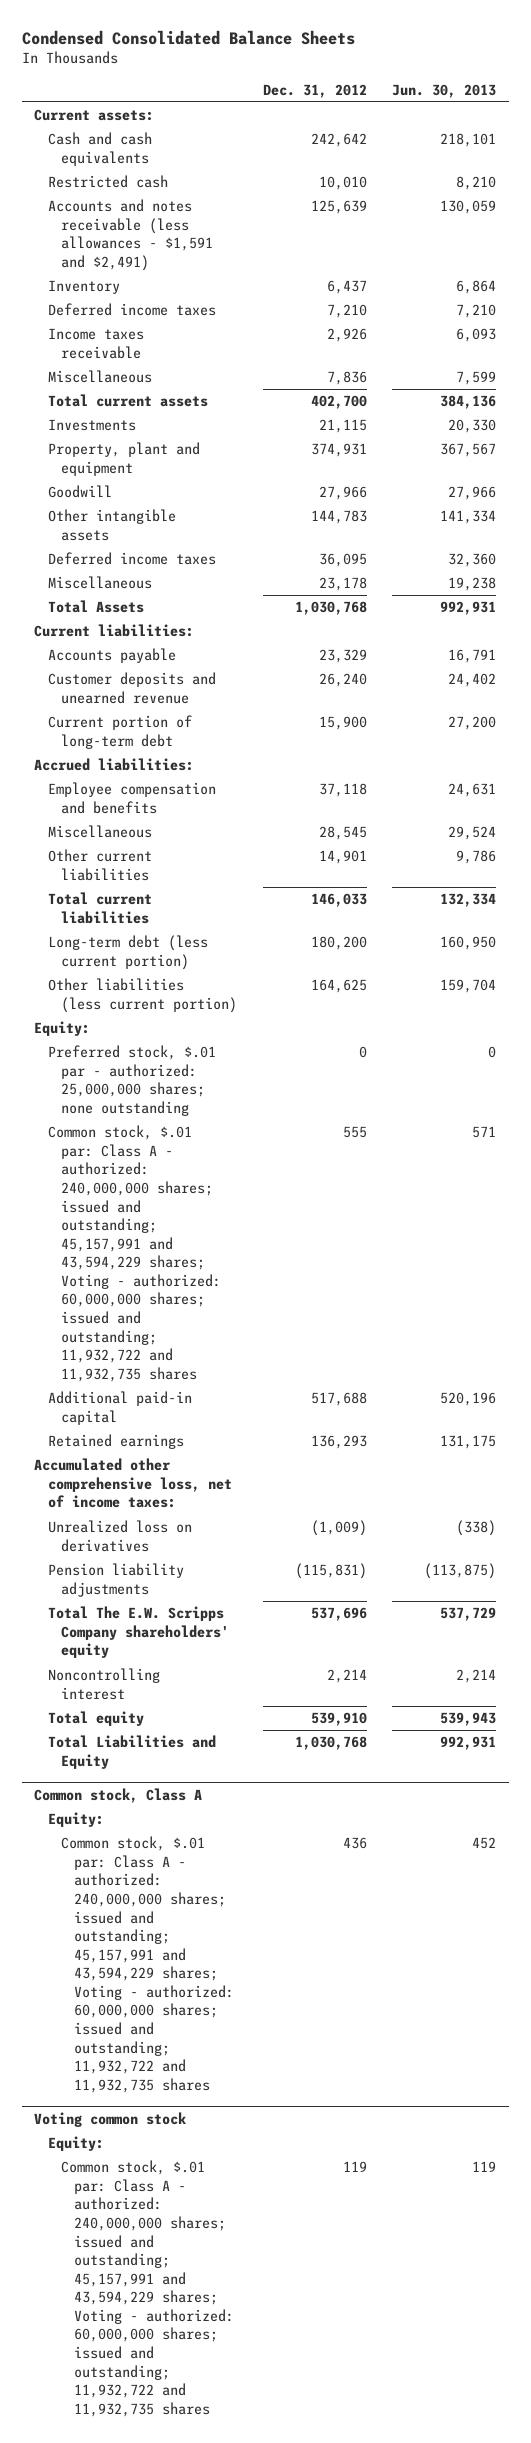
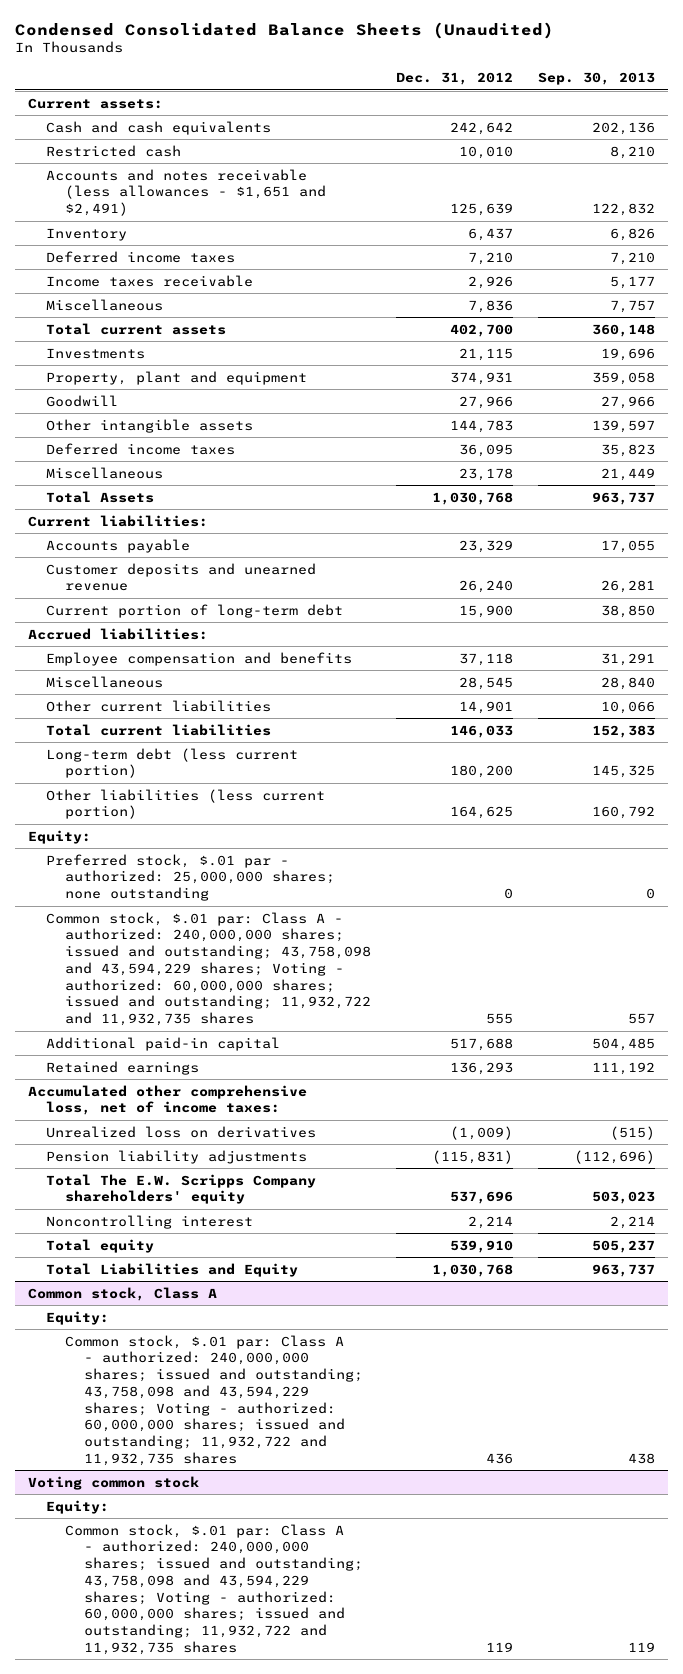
[21,29,355,45] Condensed Consolidated Balance Sheets -> [14,21,554,39] Condensed Consolidated Balance Sheets (Unaudited)
[392,83,497,98] Jun. 30, 2013 -> none
none -> [538,71,656,85] Sep. 30, 2013
[47,199,213,271] Accounts and notes receivable (less allowances - $1,591 and $2,491) -> [46,168,326,217] Accounts and notes receivable (less allowances - $1,651 and $2,491)
[47,1125,221,1382] Common stock, $.01 par: Class A - authorized: 240,000,000 shares; issued and outstanding; 45,157,991 and 43,594,229 shares; Voting - authorized: 60,000,000 shares; issued and outstanding; 11,932,722 and 11,932,735 shares -> [46,911,371,1026] Common stock, $.01 par: Class A - authorized: 240,000,000 shares; issued and outstanding; 43,758,098 and 43,594,229 shares; Voting - authorized: 60,000,000 shares; issued and outstanding; 11,932,722 and 11,932,735 shares
[60,1836,235,2093] Common stock, $.01 par: Class A - authorized: 240,000,000 shares; issued and outstanding; 45,157,991 and 43,594,229 shares; Voting - authorized: 60,000,000 shares; issued and outstanding; 11,932,722 and 11,932,735 shares -> [64,1334,363,1466] Common stock, $.01 par: Class A - authorized: 240,000,000 shares; issued and outstanding; 43,758,098 and 43,594,229 shares; Voting - authorized: 60,000,000 shares; issued and outstanding; 11,932,722 and 11,932,735 shares
[60,2160,235,2417] Common stock, $.01 par: Class A - authorized: 240,000,000 shares; issued and outstanding; 45,157,991 and 43,594,229 shares; Voting - authorized: 60,000,000 shares; issued and outstanding; 11,932,722 and 11,932,735 shares -> [64,1523,363,1655] Common stock, $.01 par: Class A - authorized: 240,000,000 shares; issued and outstanding; 43,758,098 and 43,594,229 shares; Voting - authorized: 60,000,000 shares; issued and outstanding; 11,932,722 and 11,932,735 shares

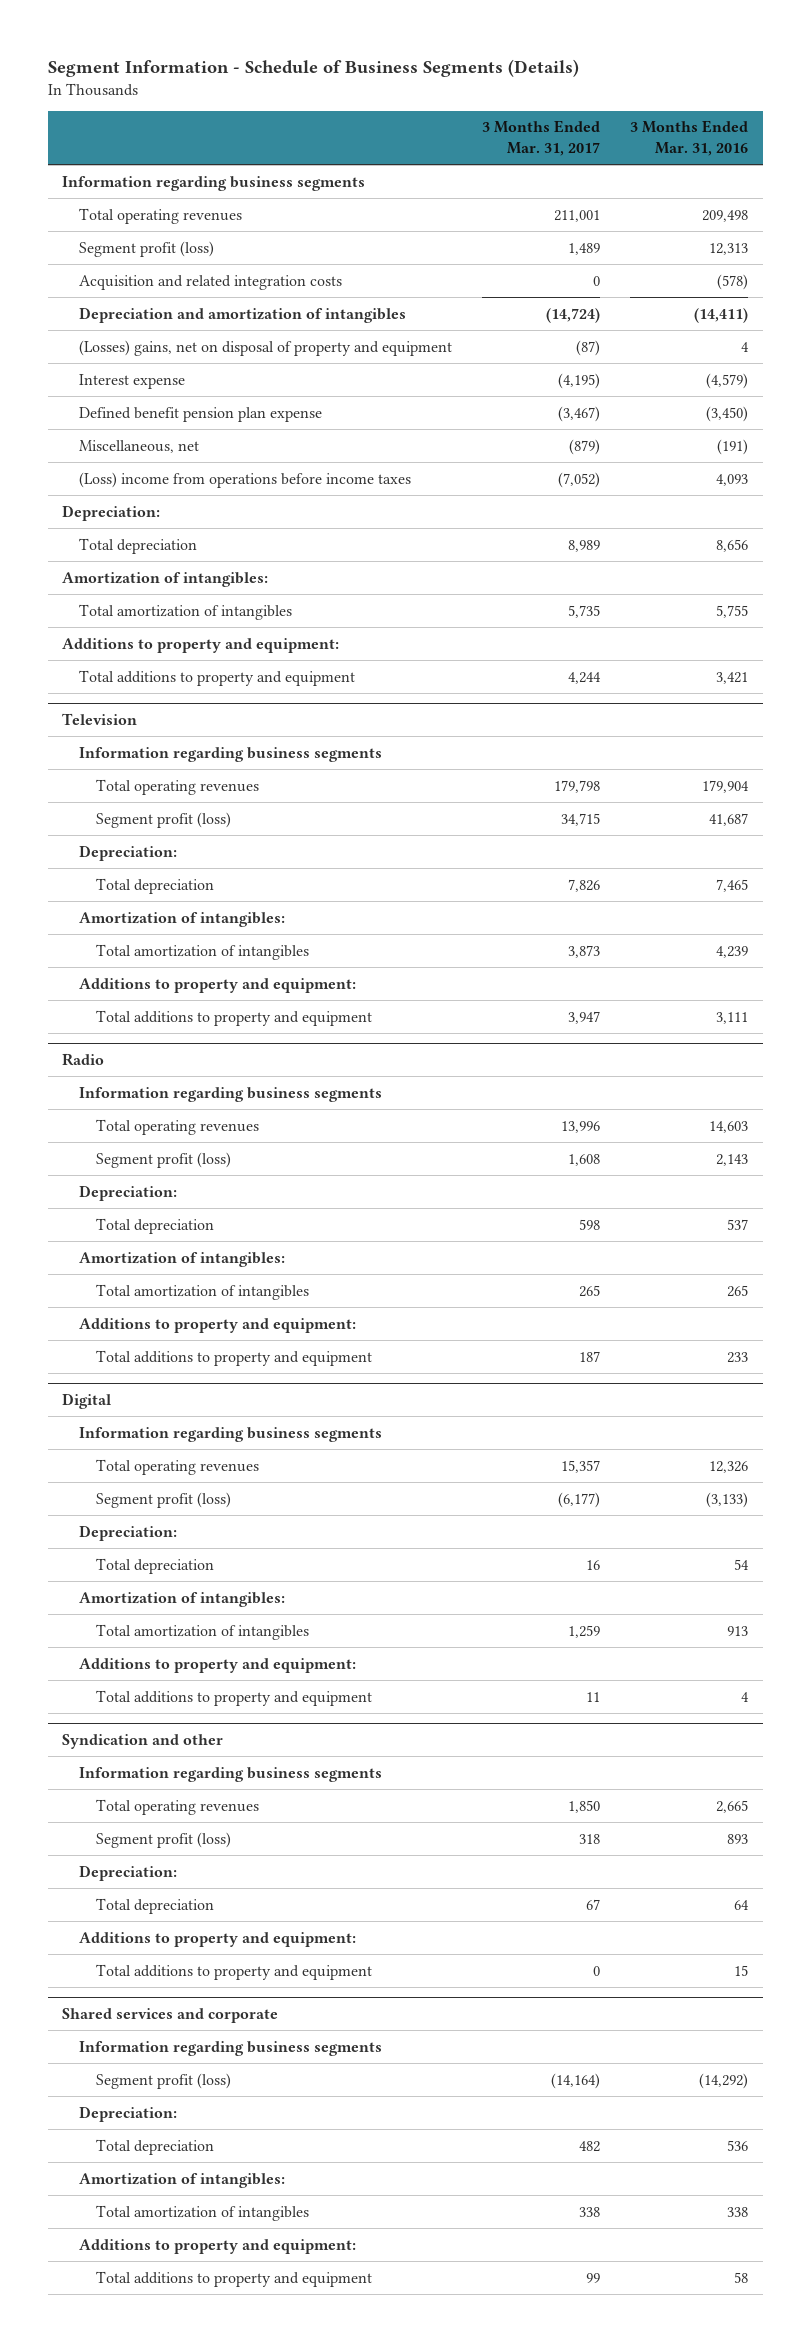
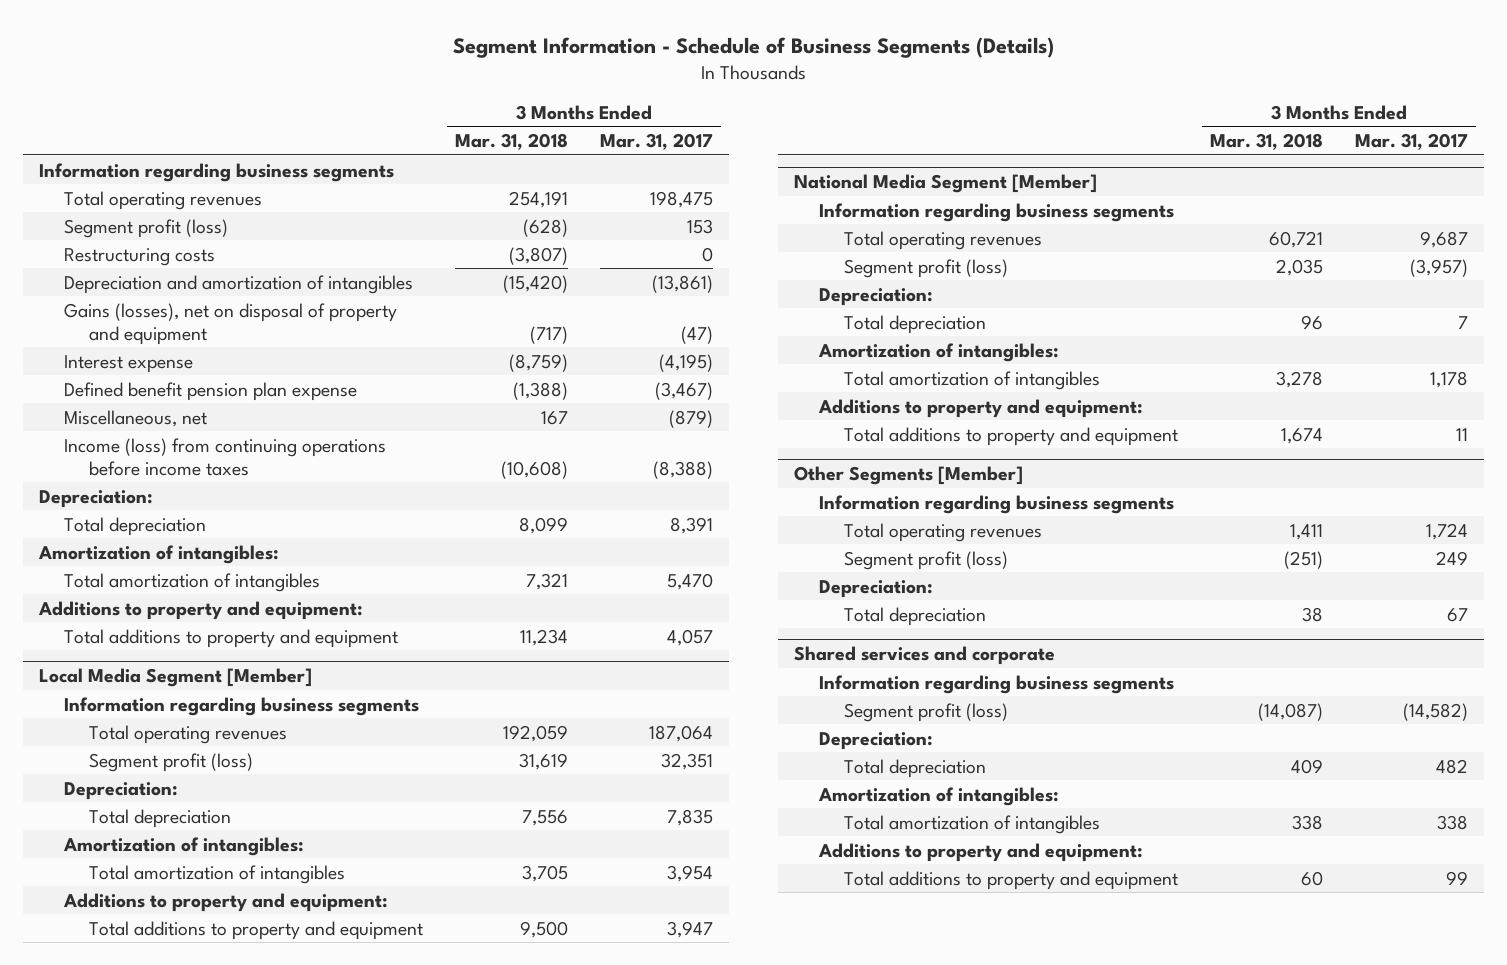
[629,120,748,157] 3 Months Ended Mar. 31, 2016 -> none
none -> [455,133,569,151] Mar. 31, 2018
[79,274,343,290] Acquisition and related integration costs -> none
[553,209,600,222] 211,001 -> [650,190,714,208] 198,475
[567,242,600,255] 1,489 -> [687,218,714,234] 153
none -> [63,247,215,266] Restructuring costs
[545,307,600,323] (14,724) -> [652,274,714,293] (13,861)
[79,339,453,356] (Losses) gains, net on disposal of property and equipment -> [63,302,397,345] Gains (losses), net on disposal of property and equipment
[575,339,600,356] (87) -> [681,325,714,344] (47)
[79,471,412,488] (Loss) income from operations before income taxes -> [63,437,386,476] Income (loss) from continuing operations before income taxes
[557,471,600,488] (7,052) -> [653,460,714,479] (8,388)
[567,539,600,552] 8,989 -> [670,516,714,534] 8,391
[567,604,600,618] 5,735 -> [667,572,714,590] 5,470
[62,713,138,726] Television -> none
[567,671,601,684] 4,244 -> [667,628,714,646] 4,057
none -> [38,668,312,688] Local Media Segment [Member]
[553,779,600,793] 179,798 -> [649,724,714,742] 187,064
[560,812,600,826] 34,715 -> [661,752,714,770] 32,351
[567,878,600,892] 7,826 -> [667,808,714,826] 7,835
[567,944,600,958] 3,873 -> [667,864,714,882] 3,954
[62,1053,105,1067] Radio -> none
[79,1086,383,1102] Information regarding business segments -> none
[96,1118,260,1135] Total operating revenues -> none
[96,1151,232,1168] Segment profit (loss) -> none
[79,1184,178,1201] Depreciation: -> none
[96,1217,215,1234] Total depreciation -> none
[79,1251,286,1267] Amortization of intangibles: -> none
[96,1283,310,1300] Total amortization of intangibles -> none
[79,1317,357,1333] Additions to property and equipment: -> none
[96,1349,373,1366] Total additions to property and equipment -> none
[62,1393,112,1410] Digital -> none
none -> [793,174,1097,194] National Media Segment [Member]
[560,1459,600,1473] 15,357 -> [1420,230,1469,248] 9,687
[557,1491,600,1508] (6,177) -> [1410,258,1469,277] (3,957)
[585,1559,600,1570] 16 -> [1458,315,1469,329] 7
[567,1624,600,1638] 1,259 -> [1430,370,1469,388] 1,178
[62,1734,224,1750] Syndication and other -> none
none -> [793,466,1023,486] Other Segments [Member]
[567,1799,600,1813] 1,850 -> [1426,522,1469,540] 1,724
[578,1833,600,1844] 318 -> [1436,550,1469,565] 249
[79,1931,357,1947] Additions to property and equipment: -> none
[96,1963,373,1980] Total additions to property and equipment -> none
[550,2072,600,2089] (14,164) -> [1403,702,1469,721] (14,582)

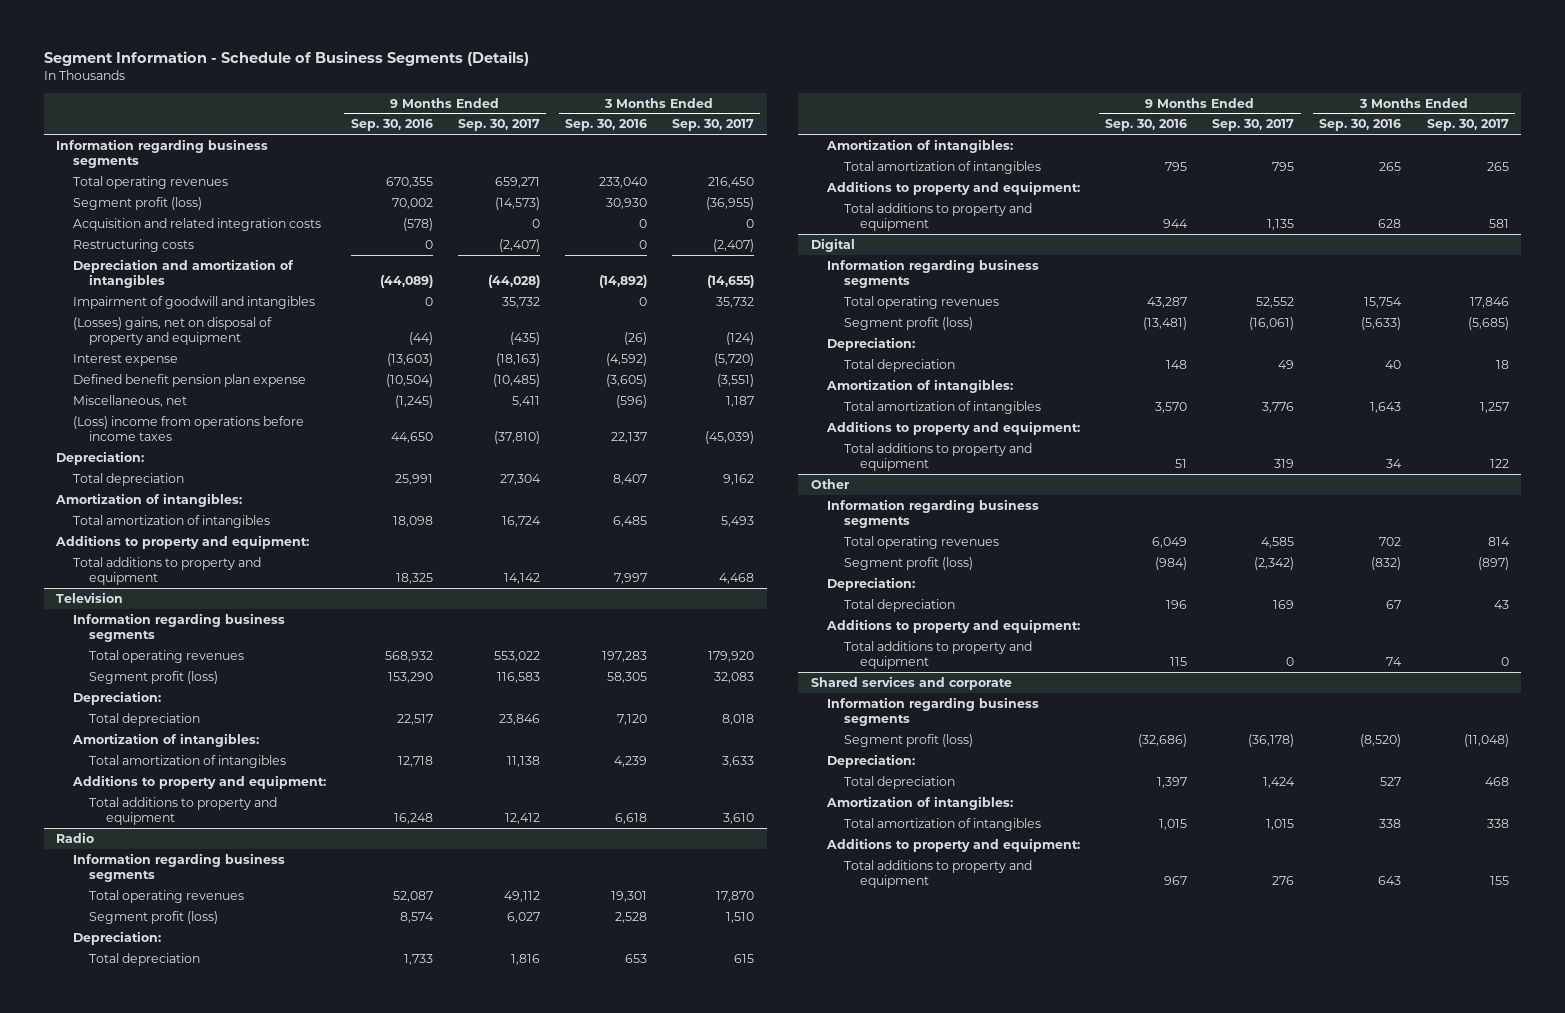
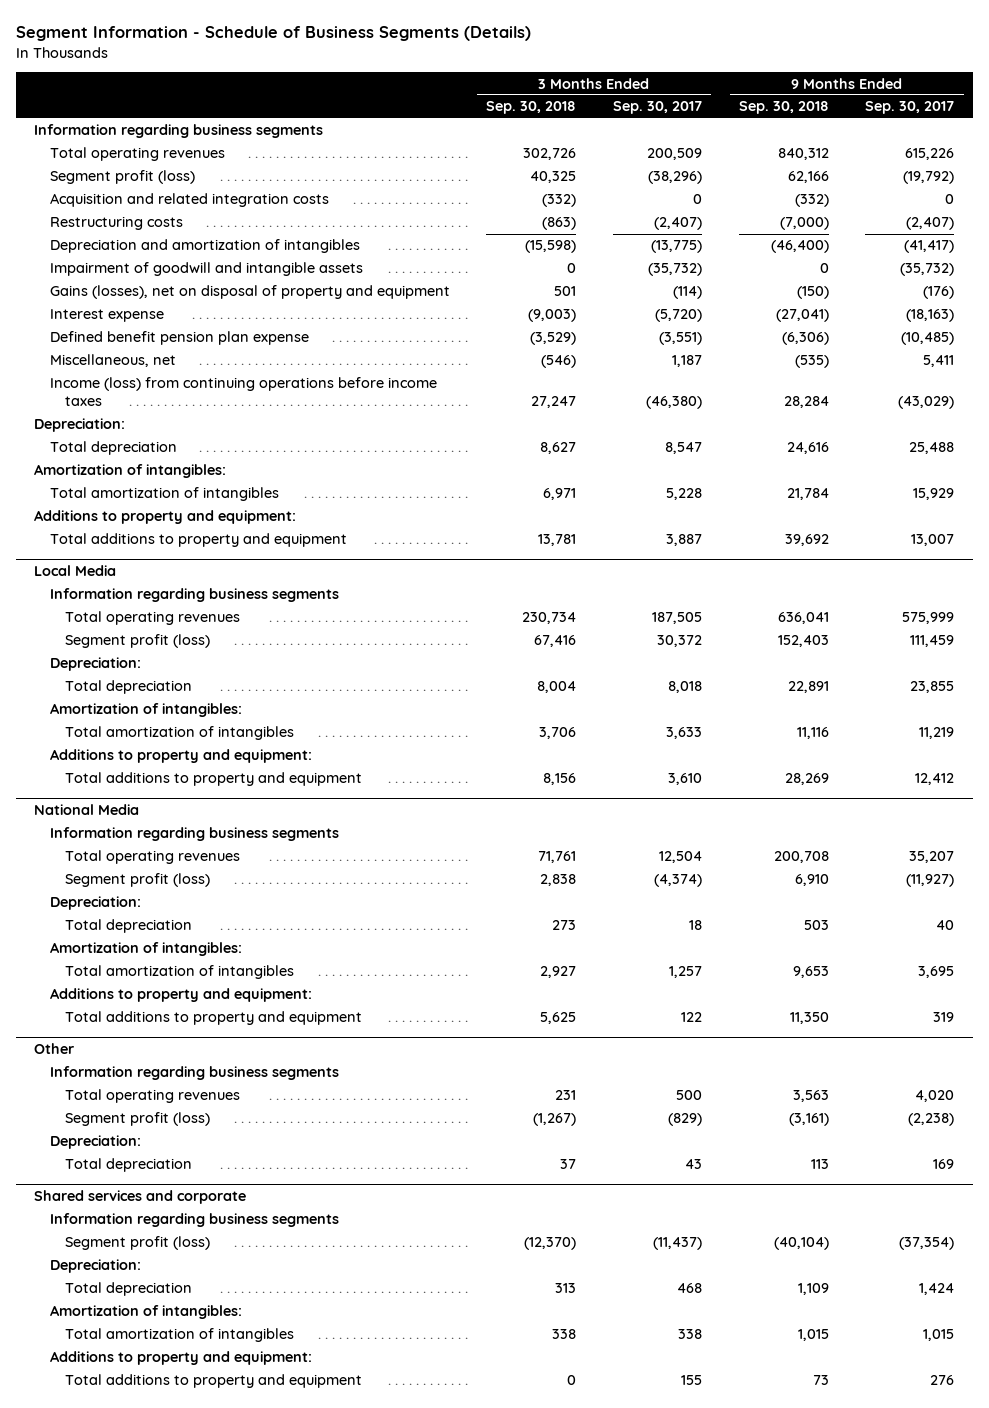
[350,119,433,132] Sep. 30, 2016 -> none
[564,119,647,132] Sep. 30, 2016 -> none
none -> [486,101,577,115] Sep. 30, 2018
none -> [738,101,829,115] Sep. 30, 2018
[494,176,540,188] 659,271 -> [905,148,955,161] 615,226
[708,176,755,188] 216,450 -> [647,148,703,161] 200,509
[494,196,540,210] (14,573) -> [903,171,955,185] (19,792)
[706,196,755,210] (36,955) -> [648,171,703,185] (38,296)
[487,274,540,288] (44,028) -> [904,240,955,254] (41,417)
[707,274,755,288] (14,655) -> [651,240,703,254] (13,775)
[72,295,315,309] Impairment of goodwill and intangibles -> [49,262,363,277] Impairment of goodwill and intangible assets
[501,296,540,308] 35,732 -> [900,263,955,277] (35,732)
[716,296,755,308] 35,732 -> [648,263,703,277] (35,732)
[72,316,272,345] (Losses) gains, net on disposal of property and equipment -> [49,285,450,300] Gains (losses), net on disposal of property and equipment
[509,331,540,345] (435) -> [923,286,955,300] (176)
[726,331,755,345] (124) -> [673,286,703,300] (114)
[72,415,304,441] (Loss) income from operations before income taxes -> [49,377,437,407] Income (loss) from continuing operations before income taxes
[493,430,540,444] (37,810) -> [898,396,955,410] (43,029)
[705,430,755,444] (45,039) -> [646,396,703,410] (46,380)
[499,473,541,485] 27,304 -> [909,442,955,455] 25,488
[723,473,755,485] 9,162 -> [665,442,703,455] 8,547
[501,515,541,527] 16,724 -> [913,488,955,501] 15,929
[721,515,755,527] 5,493 -> [666,488,703,501] 5,228
[56,591,124,603] Television -> none
[503,572,540,584] 14,142 -> [911,534,955,547] 13,007
[719,572,755,584] 4,468 -> [666,534,703,547] 3,887
none -> [34,565,117,577] Local Media
[493,650,540,662] 553,022 -> [902,612,955,625] 575,999
[708,650,755,662] 179,920 -> [652,612,703,625] 187,505
[496,671,540,683] 116,583 -> [910,635,955,648] 111,459
[714,671,755,683] 32,083 -> [657,635,703,648] 30,372
[498,713,540,725] 23,846 -> [910,681,955,694] 23,855
[506,755,540,767] 11,138 -> [919,727,955,740] 11,219
[56,831,95,843] Radio -> none
[72,852,285,882] Information regarding business segments -> none
[89,889,245,903] Total operating revenues -> none
[89,910,219,924] Segment profit (loss) -> none
[72,930,161,945] Depreciation: -> none
[89,952,201,966] Total depreciation -> none
[826,138,1014,153] Amortization of intangibles: -> none
[843,160,1041,174] Total amortization of intangibles -> none
[826,180,1081,195] Additions to property and equipment: -> none
[843,202,1032,231] Total additions to property and equipment -> none
[810,237,855,252] Digital -> none
none -> [34,804,140,816] National Media
[1256,296,1295,308] 52,552 -> [909,851,955,864] 35,207
[1469,296,1509,308] 17,846 -> [659,851,703,864] 12,504
[1249,316,1295,330] (16,061) -> [906,874,955,888] (11,927)
[1467,316,1509,330] (5,685) -> [654,874,703,888] (4,374)
[1278,359,1295,369] 49 -> [936,920,955,931] 40
[1262,401,1295,413] 3,776 -> [918,966,955,979] 3,695
[1261,536,1295,548] 4,585 -> [915,1090,955,1103] 4,020
[1487,536,1510,546] 814 -> [676,1090,703,1101] 500
[1254,556,1295,570] (2,342) -> [908,1113,955,1127] (2,238)
[1477,556,1509,570] (897) -> [668,1113,703,1127] (829)
[826,618,1081,633] Additions to property and equipment: -> none
[843,640,1032,669] Total additions to property and equipment -> none
[1248,733,1295,747] (36,178) -> [899,1237,955,1251] (37,354)
[1463,733,1509,747] (11,048) -> [653,1237,703,1251] (11,437)

